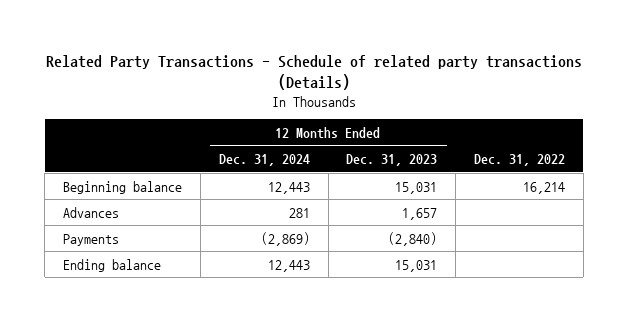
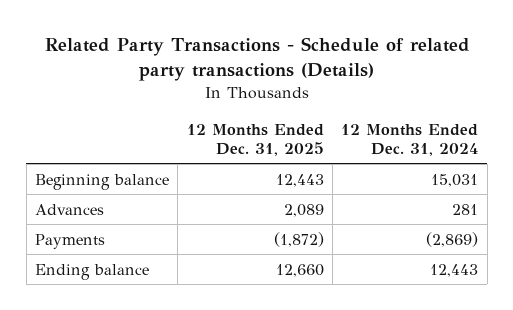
[346,154,438,167] Dec. 31, 2023 -> none
[474,154,566,167] Dec. 31, 2022 -> none
none -> [186,123,324,156] 12 Months Ended Dec. 31, 2025
[267,181,310,194] 12,443 -> [431,173,479,187] 15,031

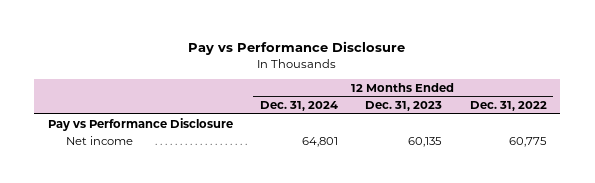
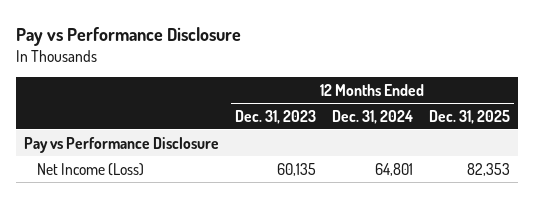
[469,101,547,112] Dec. 31, 2022 -> none
none -> [428,109,510,124] Dec. 31, 2025
[66,135,134,145] Net income -> [37,162,145,176] Net Income (Loss)

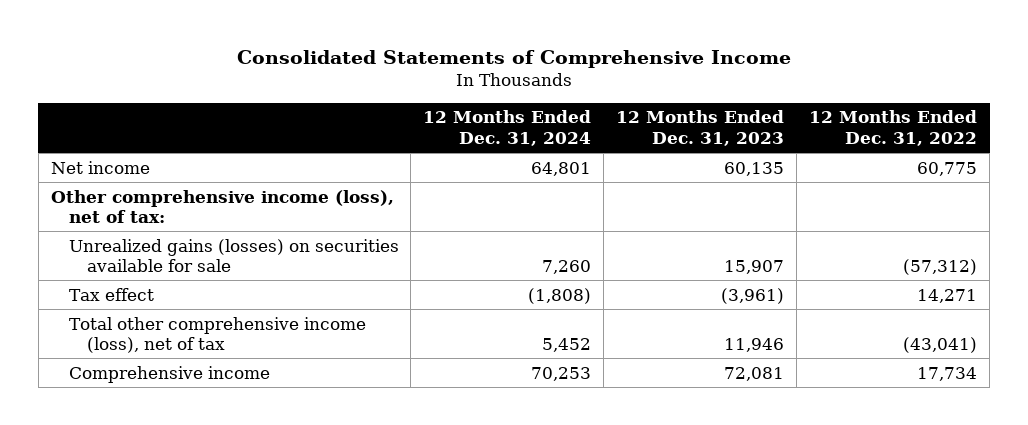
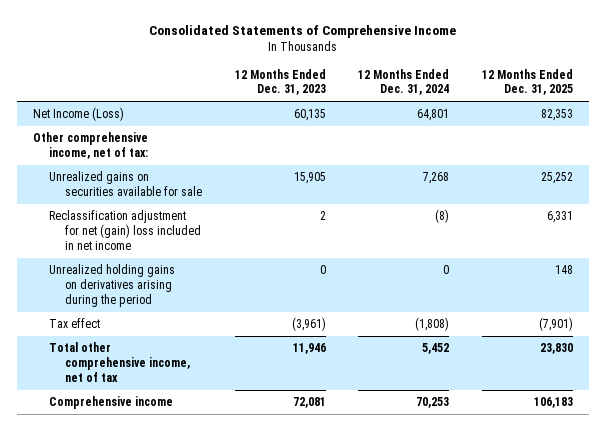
[809,110,978,146] 12 Months Ended Dec. 31, 2022 -> none
none -> [482,68,574,96] 12 Months Ended Dec. 31, 2025
[50,160,150,174] Net income -> [32,107,124,122] Net Income (Loss)
[50,189,394,223] Other comprehensive income (loss), net of tax: -> [32,132,148,159] Other comprehensive income, net of tax:
[68,238,399,272] Unrealized gains (losses) on securities available for sale -> [48,171,202,196] Unrealized gains on securities available for sale
[542,259,592,274] 7,260 -> [423,172,450,185] 7,268
[724,259,785,274] 15,907 -> [293,172,326,185] 15,905
none -> [48,210,201,250] Reclassification adjustment for net (gain) loss included in net income
none -> [48,264,175,307] Unrealized holding gains on derivatives arising during the period
[68,316,366,353] Total other comprehensive income (loss), net of tax -> [48,342,190,382] Total other comprehensive income, net of tax

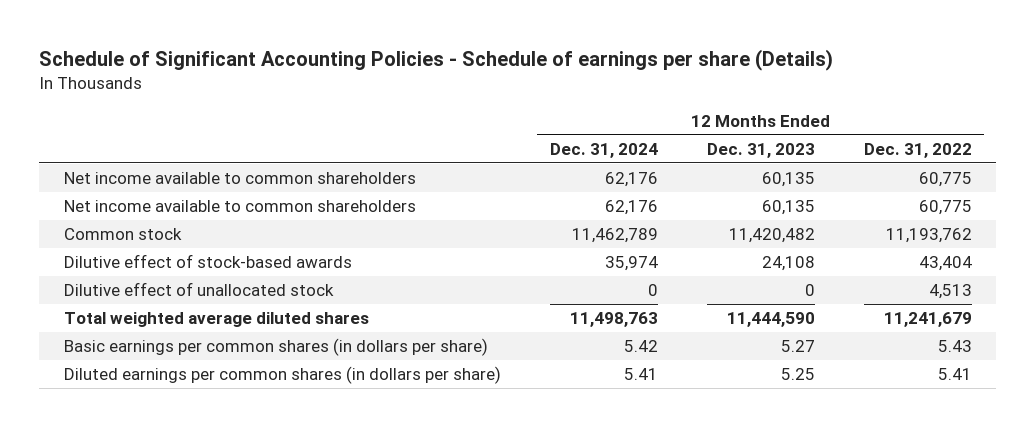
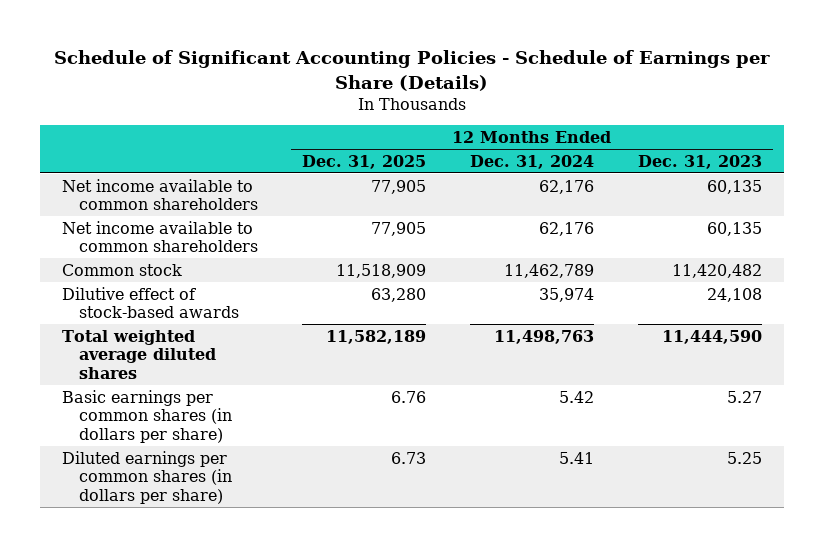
[39,49,834,72] Schedule of Significant Accounting Policies - Schedule of earnings per share (Details) -> [53,50,770,91] Schedule of Significant Accounting Policies - Schedule of Earnings per Share (Details)
[863,142,972,158] Dec. 31, 2022 -> none
none -> [301,154,426,169] Dec. 31, 2025
[63,282,334,297] Dilutive effect of unallocated stock -> none

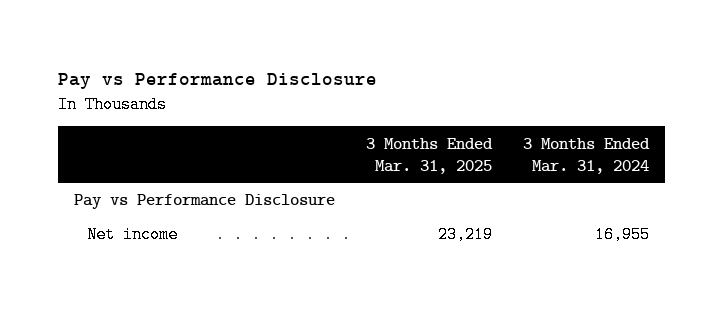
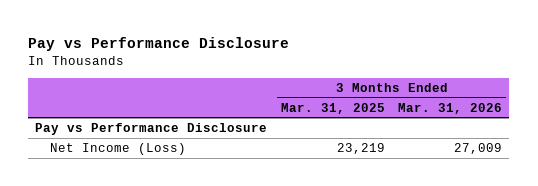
[522,137,650,174] 3 Months Ended Mar. 31, 2024 -> none
none -> [398,102,503,114] Mar. 31, 2026
[86,226,178,244] Net income -> [50,142,187,155] Net Income (Loss)

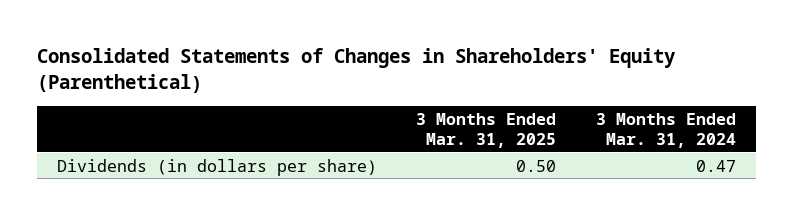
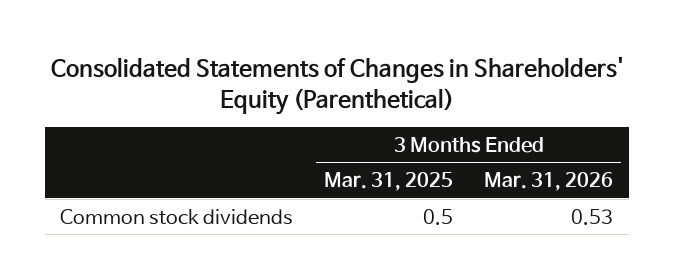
[595,112,736,148] 3 Months Ended Mar. 31, 2024 -> none
none -> [484,172,614,192] Mar. 31, 2026
[56,158,377,176] Dividends (in dollars per share) -> none
none -> [60,208,294,225] Common stock dividends

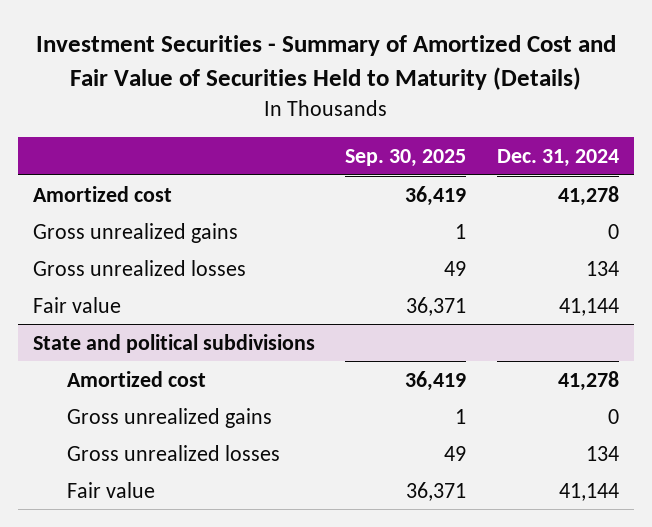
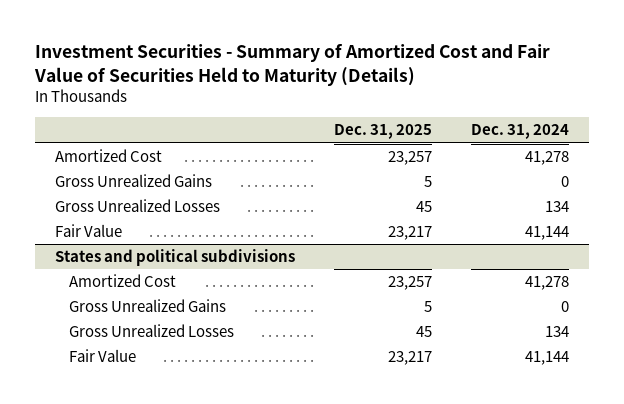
[345,149,467,168] Sep. 30, 2025 -> none
none -> [333,124,432,140] Dec. 31, 2025
[33,185,173,202] Amortized cost -> [54,149,162,163] Amortized Cost
[33,222,239,243] Gross unrealized gains -> [54,174,212,188] Gross Unrealized Gains
[33,259,247,276] Gross unrealized losses -> [54,199,220,213] Gross Unrealized Losses
[33,296,122,313] Fair value -> [54,224,122,238] Fair Value
[33,333,316,353] State and political subdivisions -> [54,249,295,267] States and political subdivisions
[66,370,206,387] Amortized cost -> [68,274,176,288] Amortized Cost
[66,407,272,428] Gross unrealized gains -> [68,299,226,313] Gross Unrealized Gains
[66,444,280,461] Gross unrealized losses -> [68,324,234,338] Gross Unrealized Losses
[66,481,155,498] Fair value -> [68,349,136,363] Fair Value

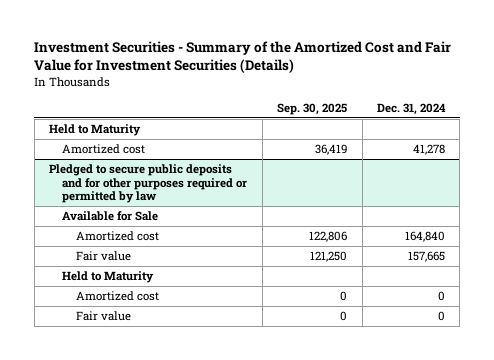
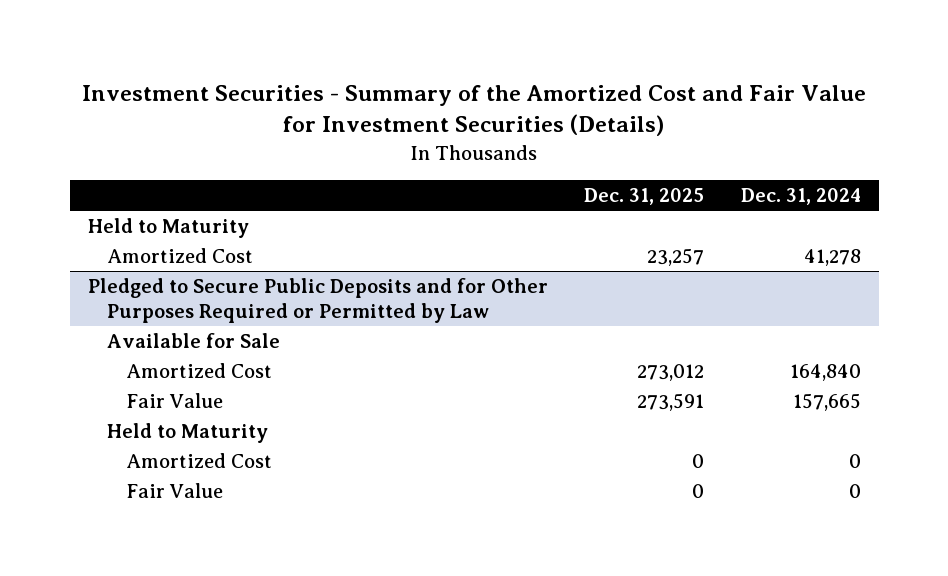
[277,103,348,116] Sep. 30, 2025 -> none
none -> [584,187,705,205] Dec. 31, 2025
[62,144,146,155] Amortized cost -> [107,248,254,264] Amortized Cost
[49,164,248,204] Pledged to secure public deposits and for other purposes required or permitted by law -> [87,278,548,324] Pledged to Secure Public Deposits and for Other Purposes Required or Permitted by Law
[75,231,159,242] Amortized cost -> [126,363,273,379] Amortized Cost
[75,251,131,262] Fair value -> [126,393,224,409] Fair Value
[75,291,159,302] Amortized cost -> [126,453,273,469] Amortized Cost
[75,311,131,322] Fair value -> [126,483,224,499] Fair Value

